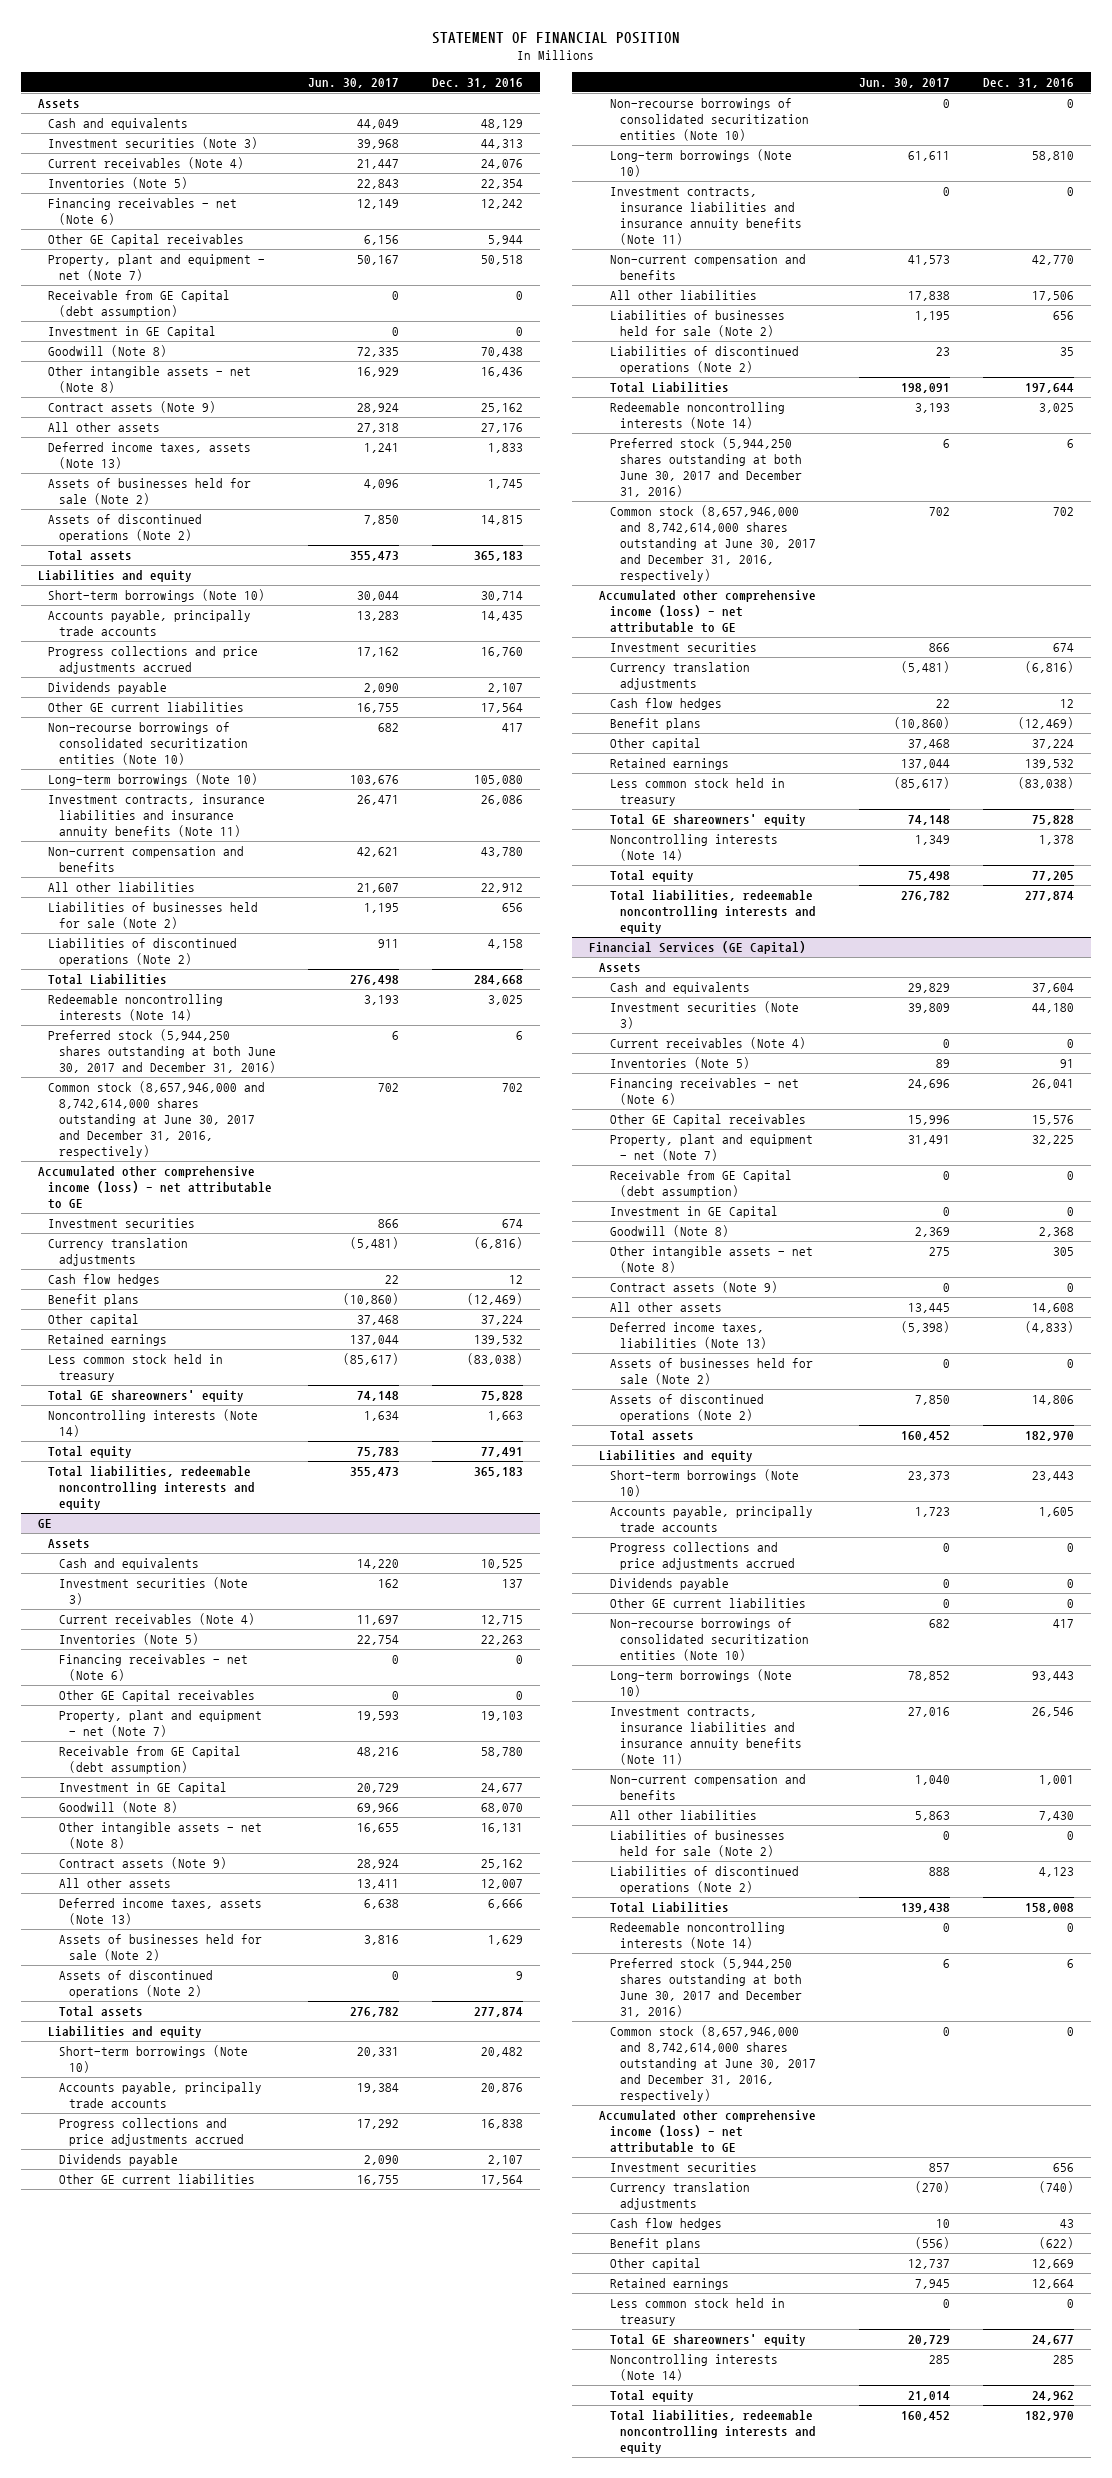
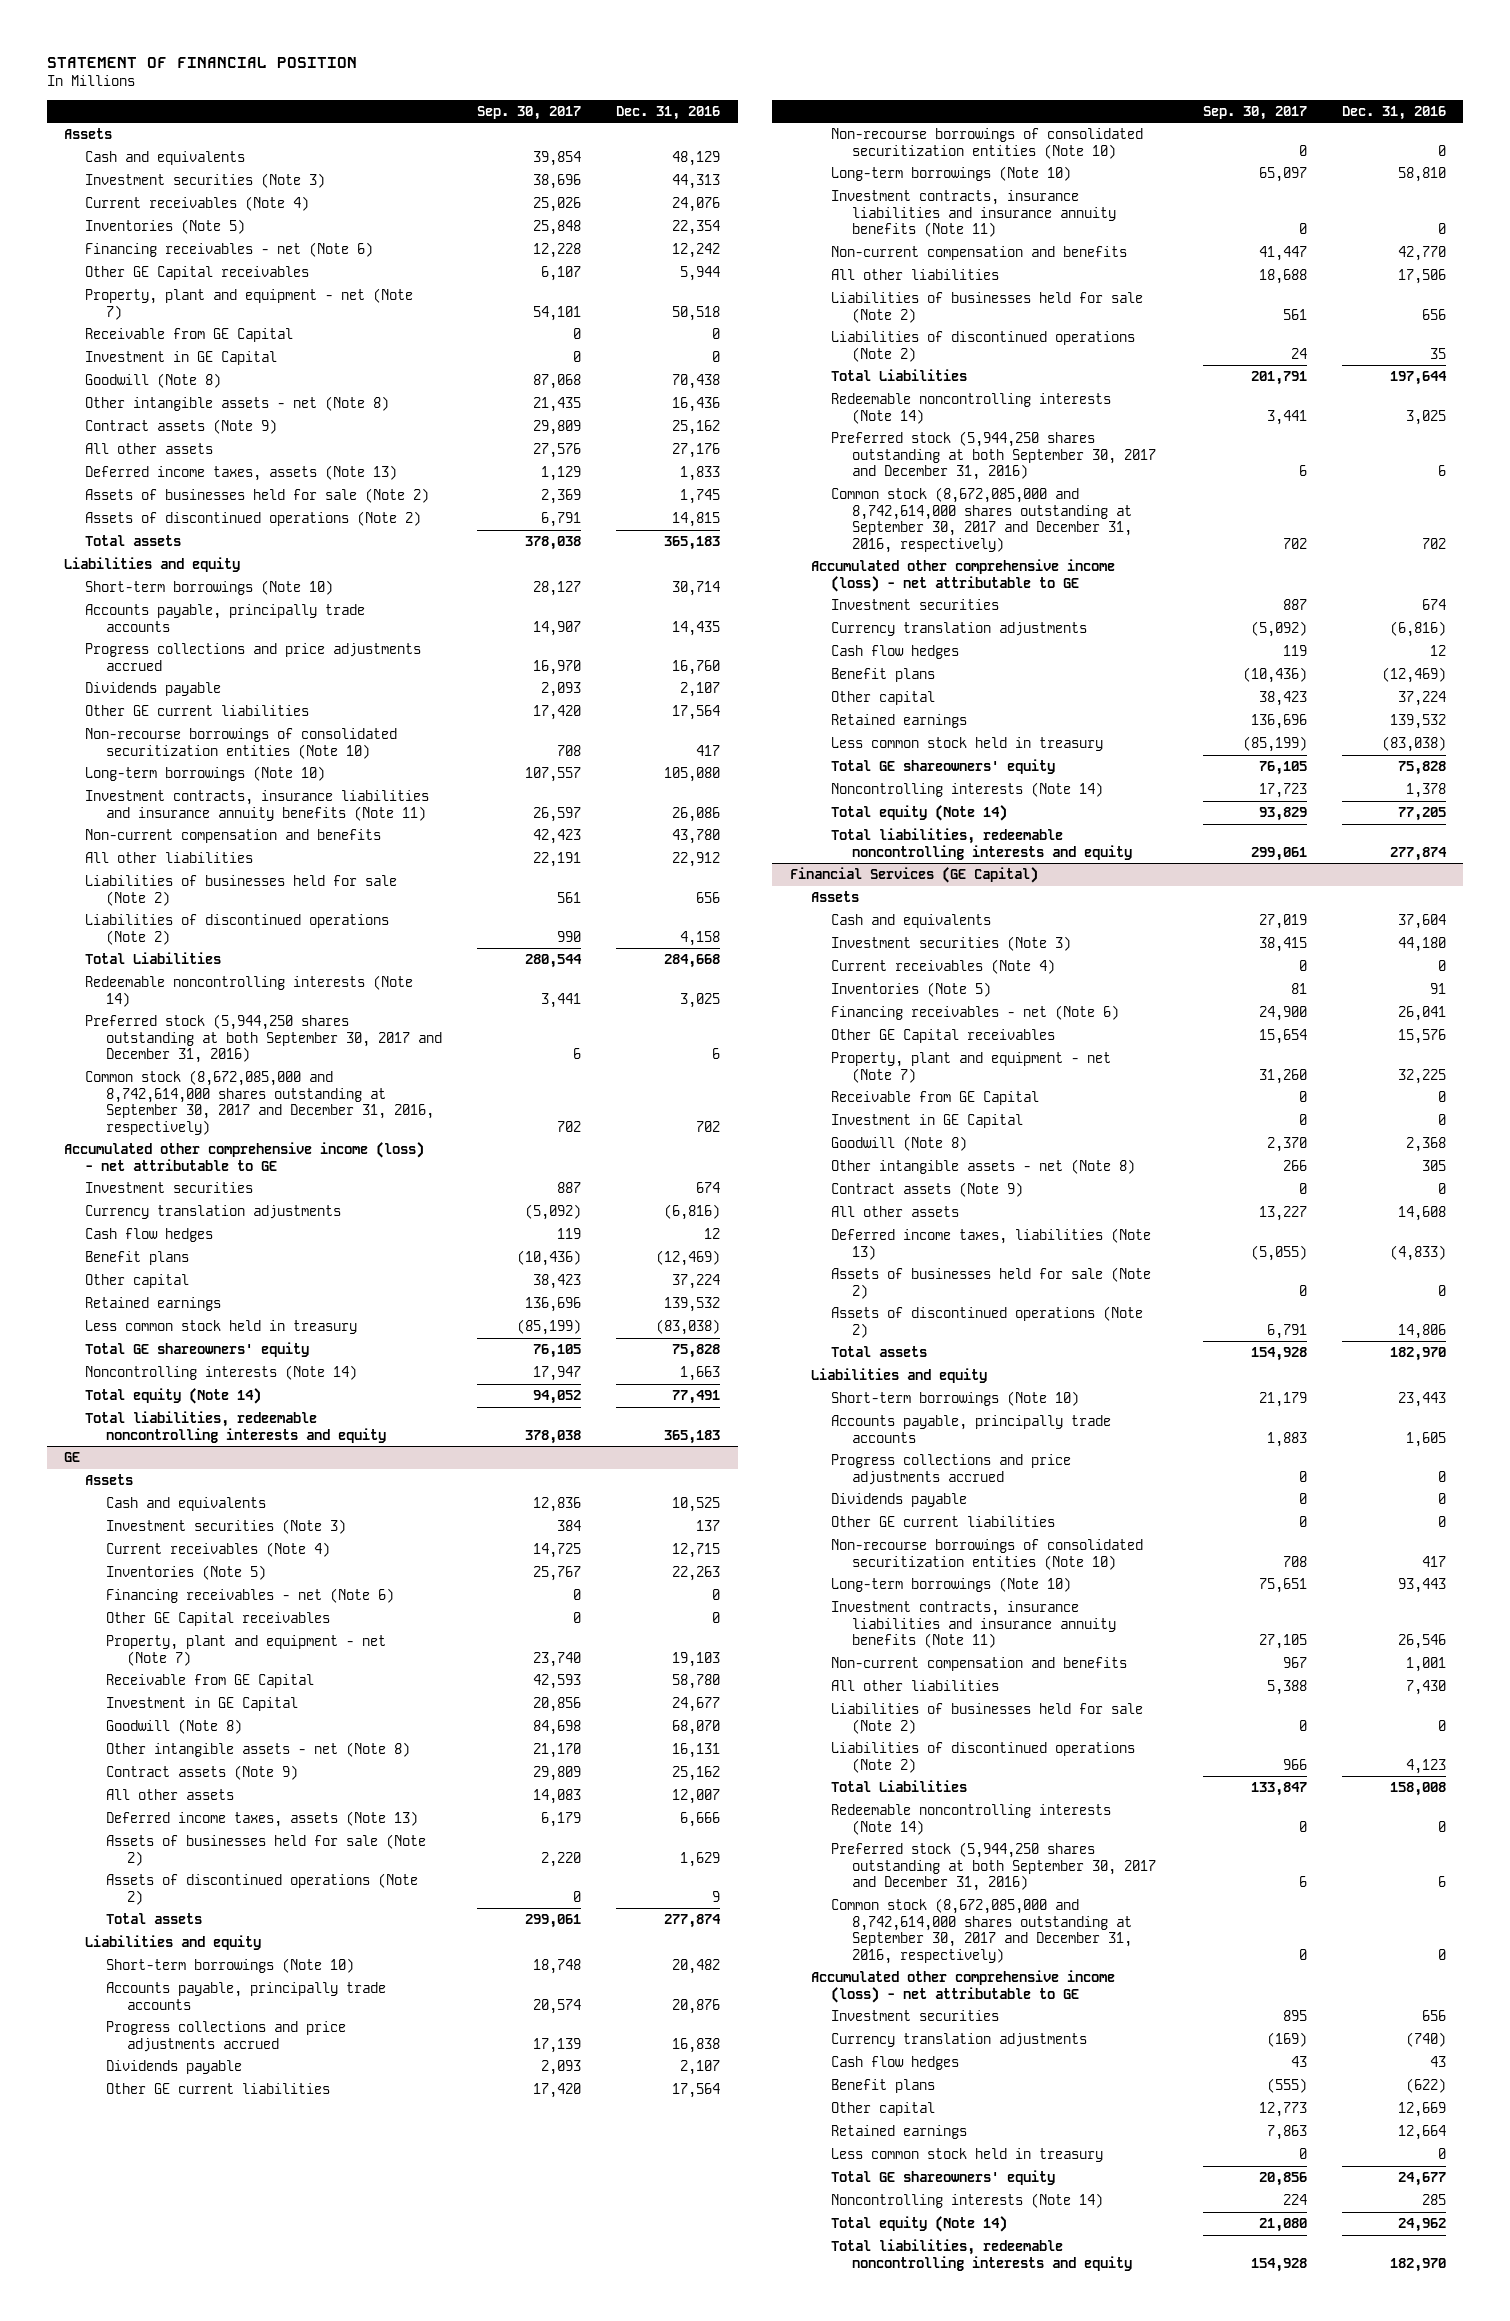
[308,78,400,89] Jun. 30, 2017 -> none
none -> [477,105,582,120] Sep. 30, 2017
[48,290,231,319] Receivable from GE Capital (debt assumption) -> [85,328,294,343] Receivable from GE Capital
[48,1029,276,1074] Preferred stock (5,944,250 shares outstanding at both June 30, 2017 and December 31, 2016) -> [85,1014,442,1064] Preferred stock (5,944,250 shares outstanding at both September 30, 2017 and December 31, 2016)
[48,1081,266,1158] Common stock (8,657,946,000 and 8,742,614,000 shares outstanding at June 30, 2017 and December 31, 2016, respectively) -> [85,1070,434,1135] Common stock (8,672,085,000 and 8,742,614,000 shares outstanding at September 30, 2017 and December 31, 2016, respectively)
[48,1446,133,1459] Total equity -> [85,1388,262,1405] Total equity (Note 14)
[58,1746,241,1775] Receivable from GE Capital (debt assumption) -> [105,1674,314,1689] Receivable from GE Capital
[609,437,802,497] Preferred stock (5,944,250 shares outstanding at both June 30, 2017 and December 31, 2016) -> [831,431,1157,481] Preferred stock (5,944,250 shares outstanding at both September 30, 2017 and December 31, 2016)
[609,505,816,582] Common stock (8,657,946,000 and 8,742,614,000 shares outstanding at June 30, 2017 and December 31, 2016, respectively) -> [831,487,1133,553] Common stock (8,672,085,000 and 8,742,614,000 shares outstanding at September 30, 2017 and December 31, 2016, respectively)
[609,870,694,883] Total equity -> [831,805,1008,822] Total equity (Note 14)
[609,1170,792,1199] Receivable from GE Capital (debt assumption) -> [831,1091,1040,1106] Receivable from GE Capital
[609,1957,802,2017] Preferred stock (5,944,250 shares outstanding at both June 30, 2017 and December 31, 2016) -> [831,1842,1157,1892] Preferred stock (5,944,250 shares outstanding at both September 30, 2017 and December 31, 2016)
[609,2025,816,2102] Common stock (8,657,946,000 and 8,742,614,000 shares outstanding at June 30, 2017 and December 31, 2016, respectively) -> [831,1898,1133,1964] Common stock (8,672,085,000 and 8,742,614,000 shares outstanding at September 30, 2017 and December 31, 2016, respectively)
[609,2390,694,2403] Total equity -> [831,2216,1008,2233] Total equity (Note 14)

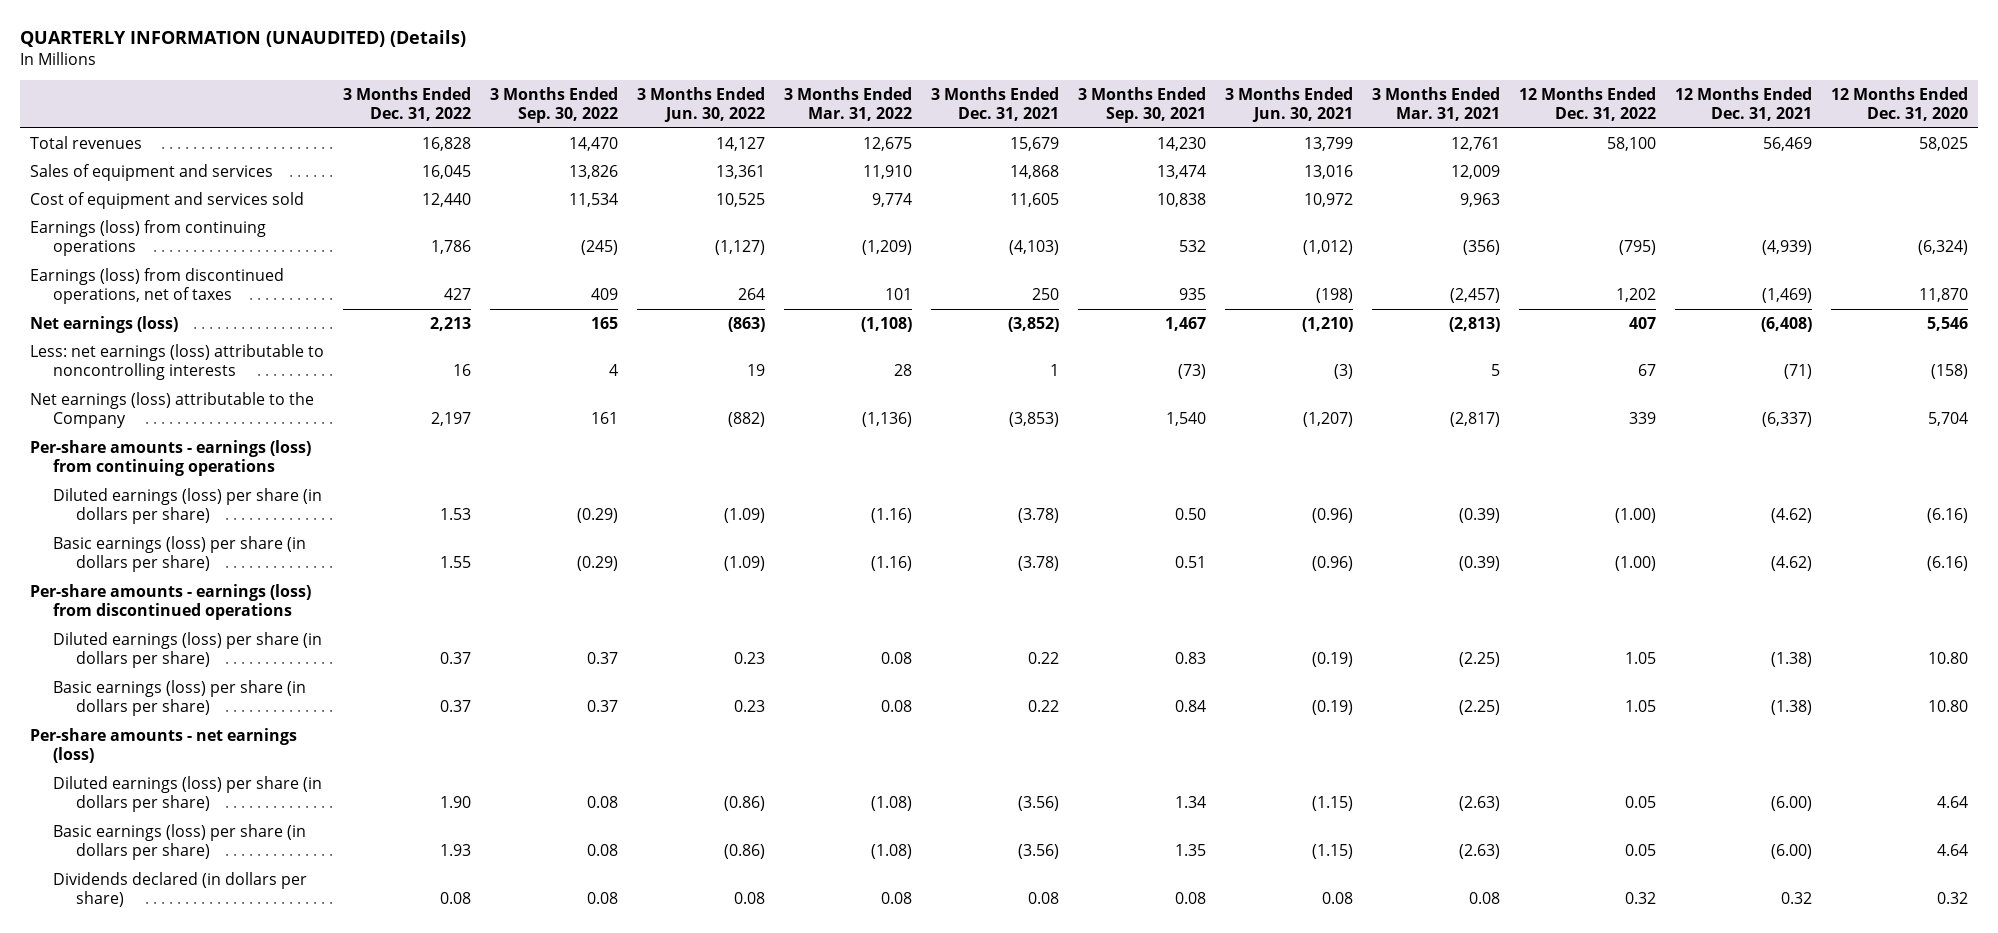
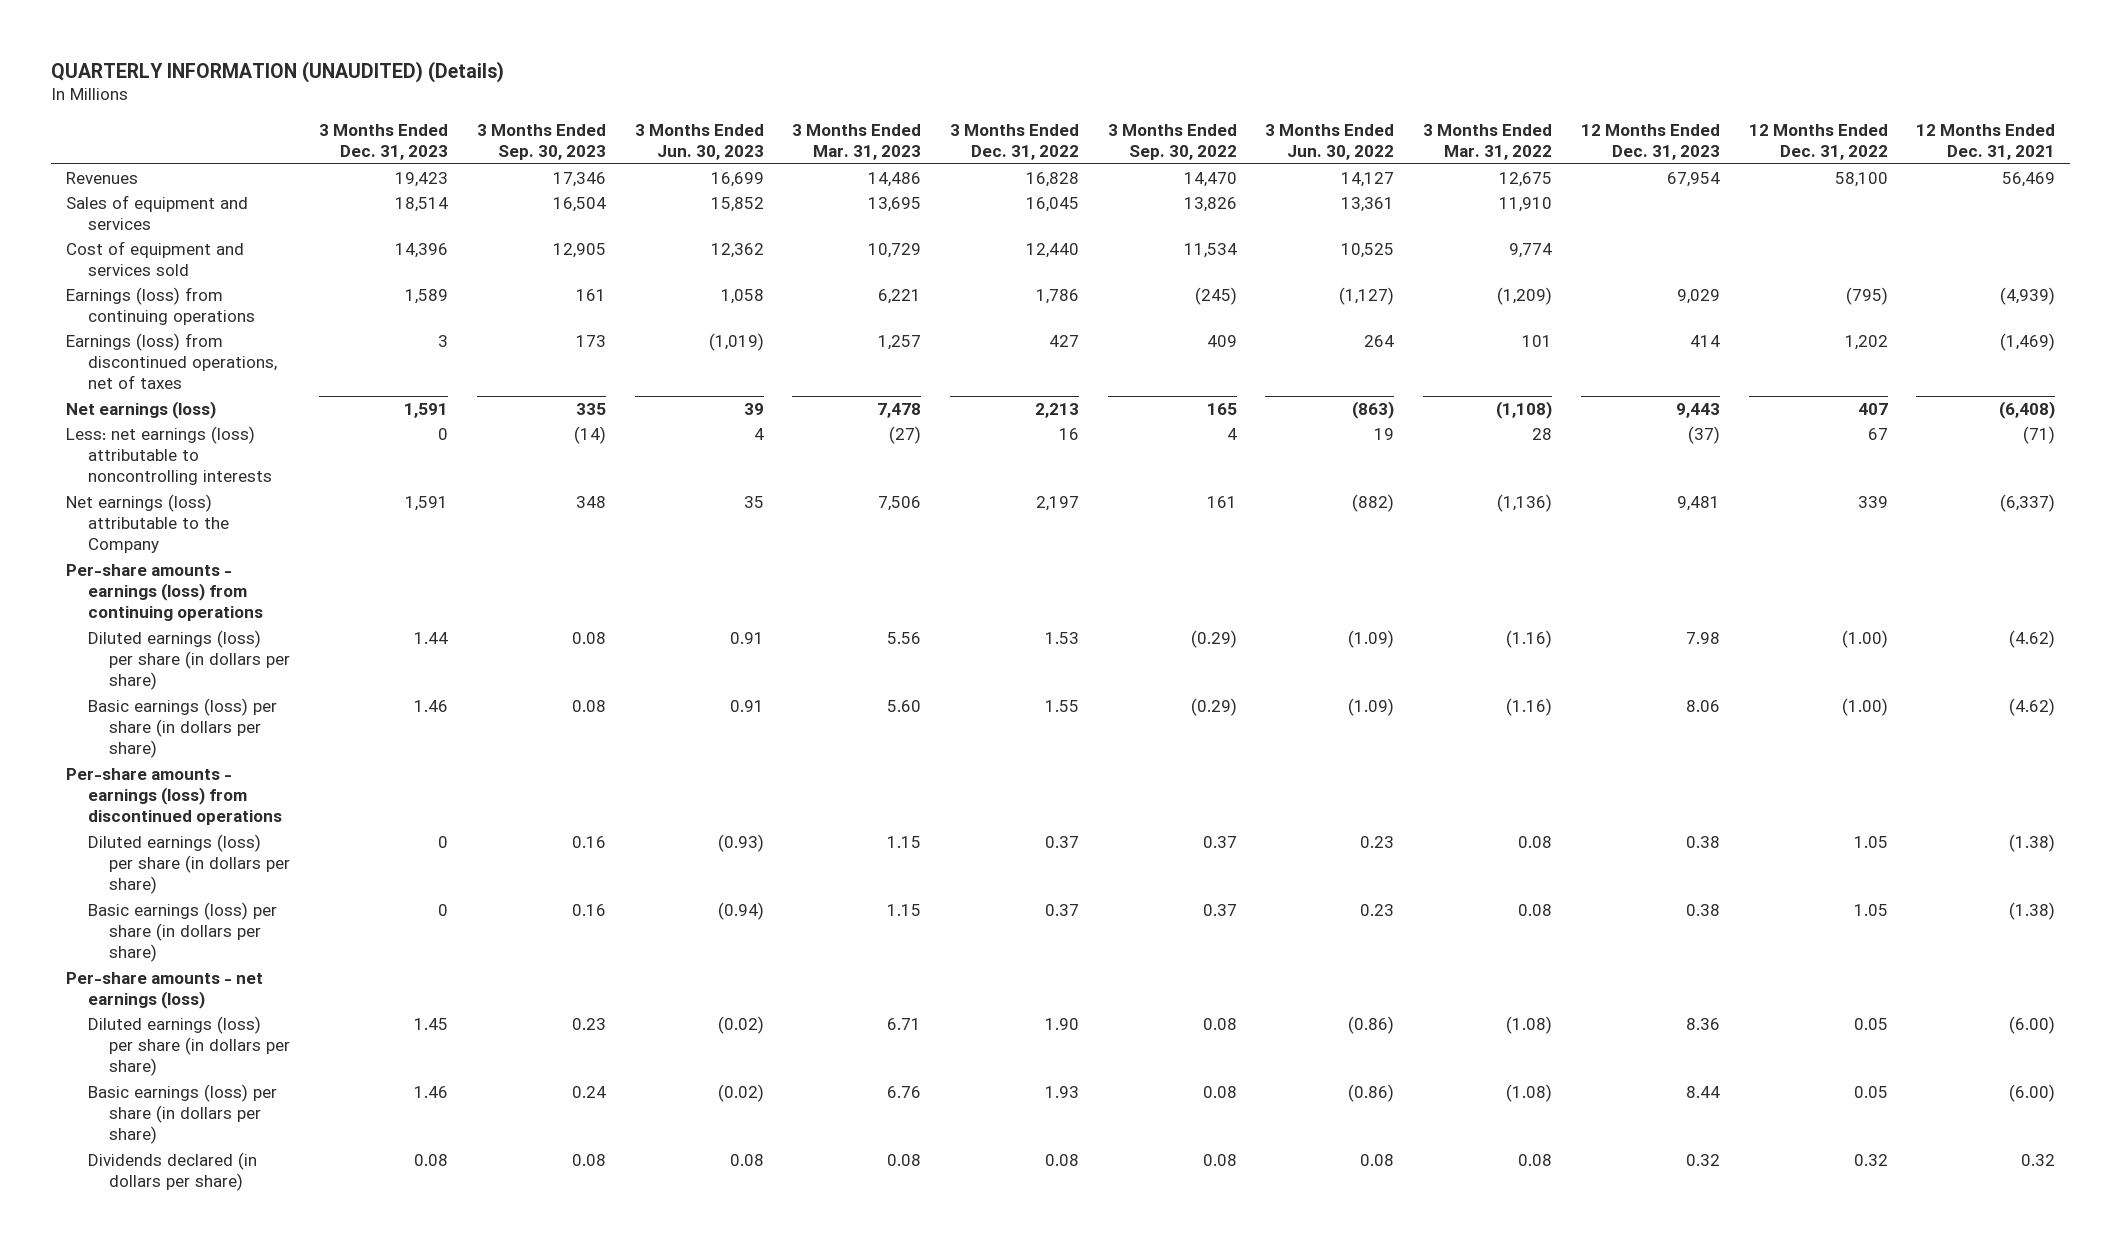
[930,86,1059,122] 3 Months Ended Dec. 31, 2021 -> none
[1077,86,1206,124] 3 Months Ended Sep. 30, 2021 -> none
[1224,86,1353,123] 3 Months Ended Jun. 30, 2021 -> none
[1371,86,1500,122] 3 Months Ended Mar. 31, 2021 -> none
[1831,86,1969,122] 12 Months Ended Dec. 31, 2020 -> none
none -> [319,123,449,161] 3 Months Ended Dec. 31, 2023
none -> [476,123,606,161] 3 Months Ended Sep. 30, 2023
none -> [634,123,764,161] 3 Months Ended Jun. 30, 2023
none -> [792,123,922,161] 3 Months Ended Mar. 31, 2023
none -> [1580,123,1720,161] 12 Months Ended Dec. 31, 2023
[29,135,142,149] Total revenues -> [65,171,138,184] Revenues

